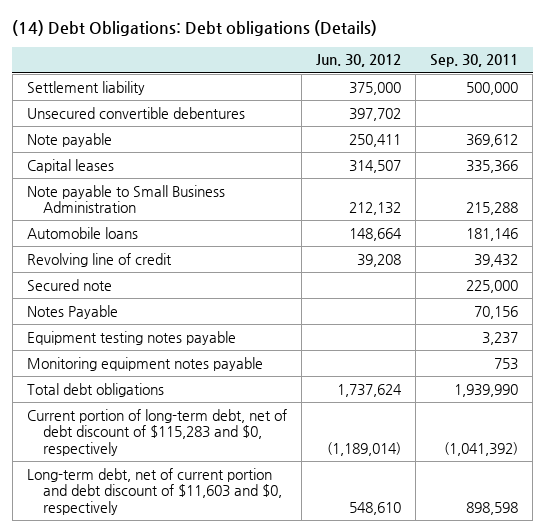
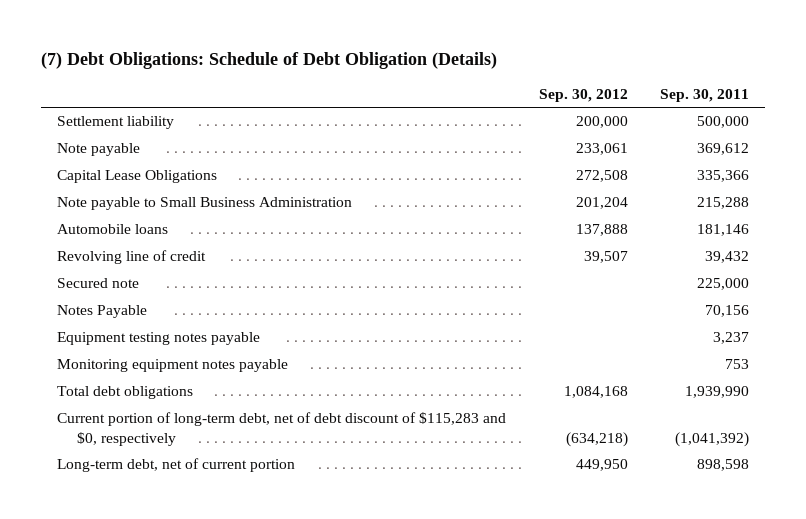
[12,20,378,37] (14) Debt Obligations: Debt obligations (Details) -> [40,51,497,69] (7) Debt Obligations: Schedule of Debt Obligation (Details)
[316,54,402,68] Jun. 30, 2012 -> none
none -> [538,88,628,102] Sep. 30, 2012
[26,106,245,119] Unsecured convertible debentures -> none
[26,158,114,173] Capital leases -> [57,170,218,184] Capital Lease Obligations
[26,467,282,515] Long-term debt, net of current portion and debt discount of $11,603 and $0, respectively -> [57,458,296,473] Long-term debt, net of current portion

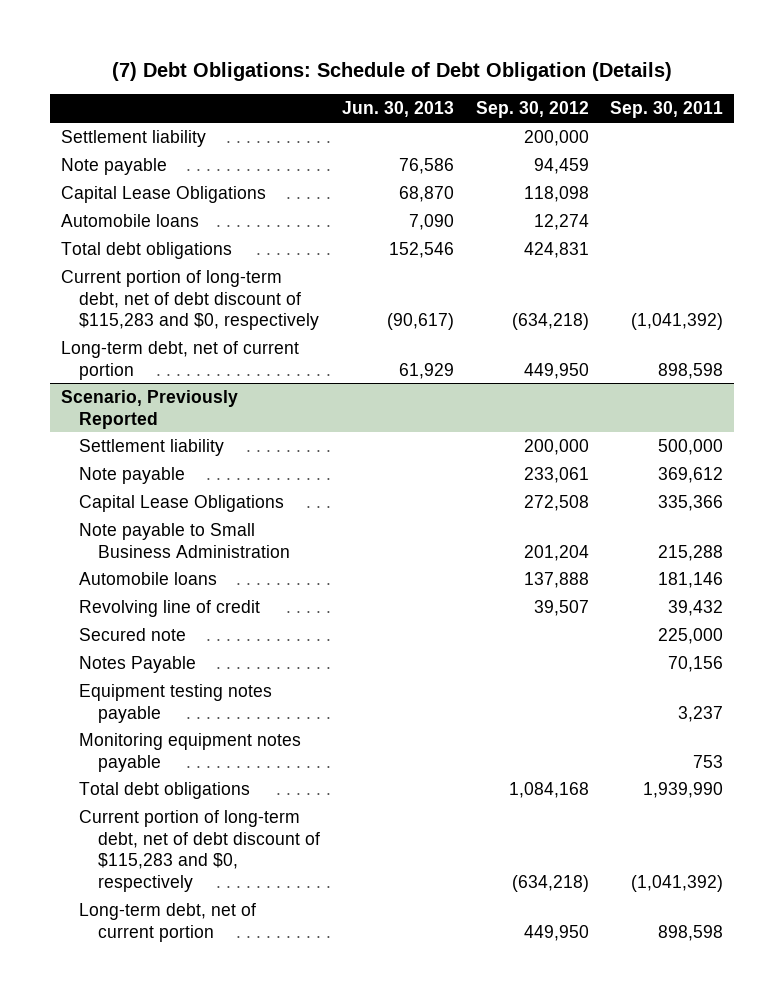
none -> [342,101,455,118] Jun. 30, 2013
none -> [60,129,206,147] Settlement liability
none -> [60,157,167,175] Note payable
none -> [60,185,266,203] Capital Lease Obligations
none -> [60,213,199,227] Automobile loans
none -> [60,241,232,259] Total debt obligations
none -> [60,269,320,331] Current portion of long-term debt, net of debt discount of $115,283 and $0, respectively
none -> [60,340,299,380] Long-term debt, net of current portion
none -> [60,389,238,429] Scenario, Previously Reported

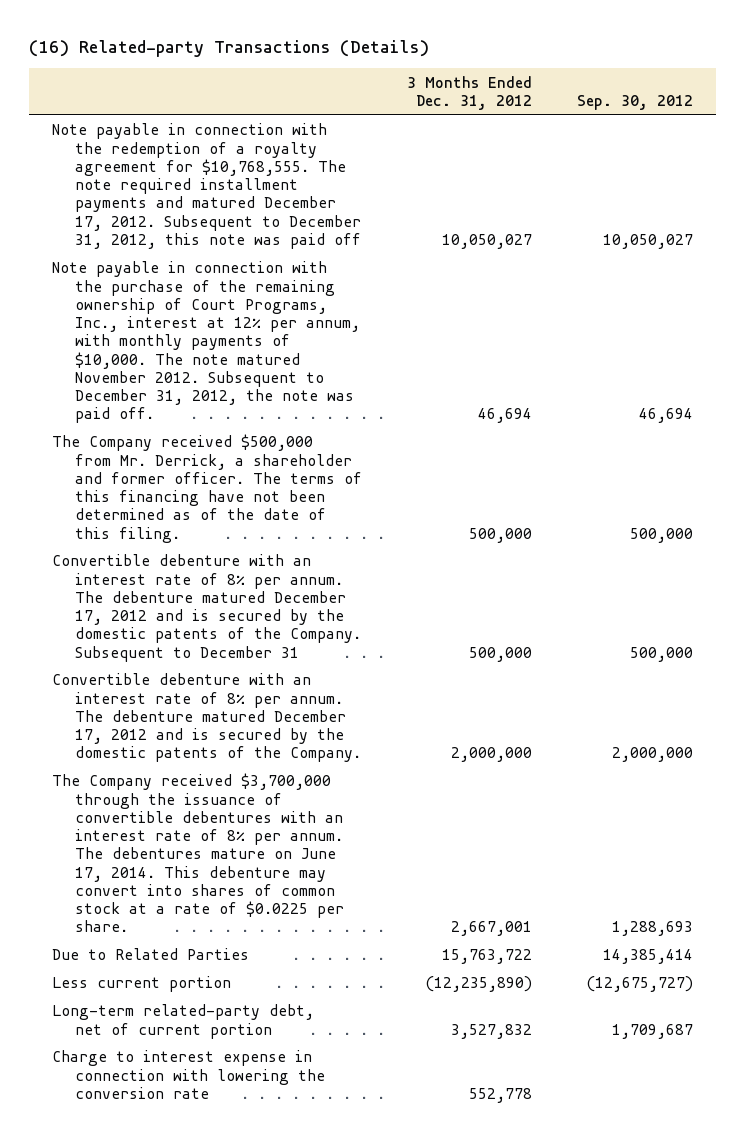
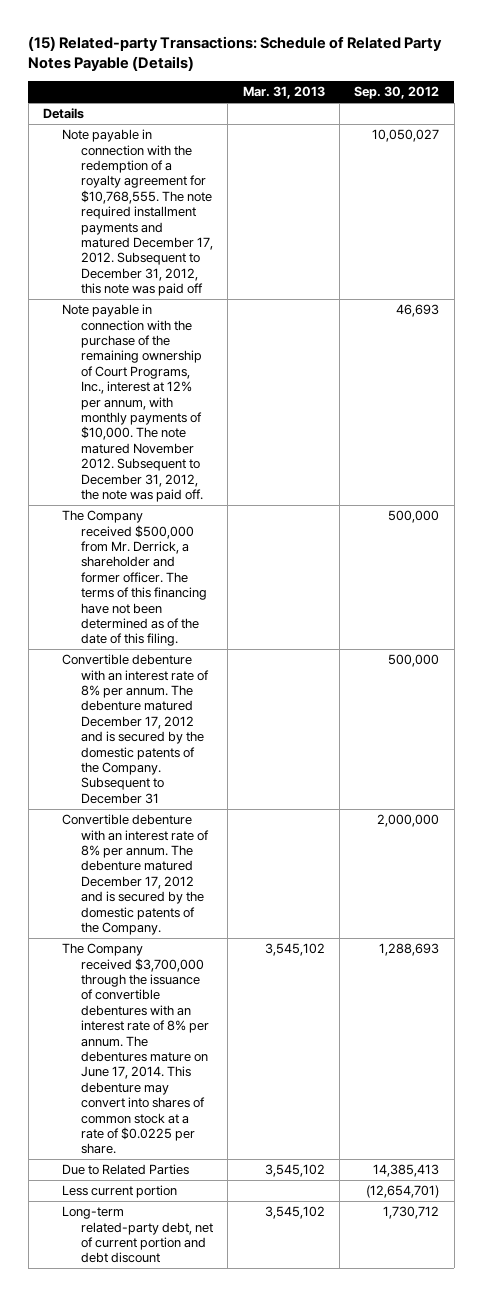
[29,39,430,57] (16) Related-party Transactions (Details) -> [28,36,443,72] (15) Related-party Transactions: Schedule of Related Party Notes Payable (Details)
[407,75,533,110] 3 Months Ended Dec. 31, 2012 -> none
none -> [242,86,325,100] Mar. 31, 2013
none -> [42,108,84,120] Details
[639,408,694,424] 46,694 -> [396,304,440,318] 46,693
[51,1050,325,1099] Charge to interest expense in connection with lowering the conversion rate -> none
[603,949,694,965] 14,385,414 -> [373,1164,440,1178] 14,385,413
[586,976,694,993] (12,675,727) -> [366,1185,440,1199] (12,654,701)
[51,1004,314,1039] Long-term related-party debt, net of current portion -> [62,1206,214,1264] Long-term related-party debt, net of current portion and debt discount
[612,1023,694,1039] 1,709,687 -> [383,1206,440,1220] 1,730,712

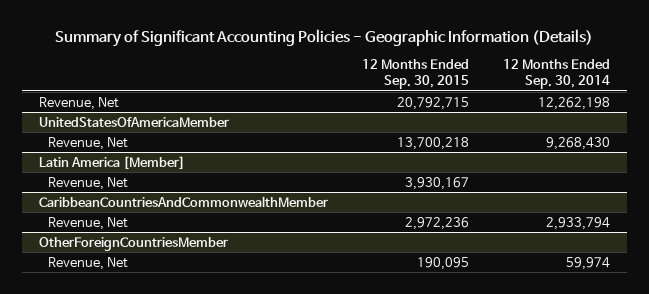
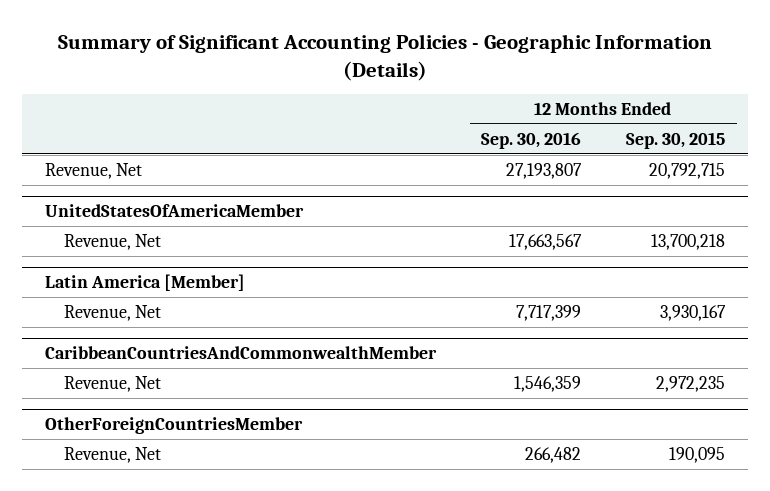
[502,59,610,90] 12 Months Ended Sep. 30, 2014 -> none
none -> [480,131,581,149] Sep. 30, 2016
[404,216,469,230] 2,972,236 -> [656,375,726,392] 2,972,235

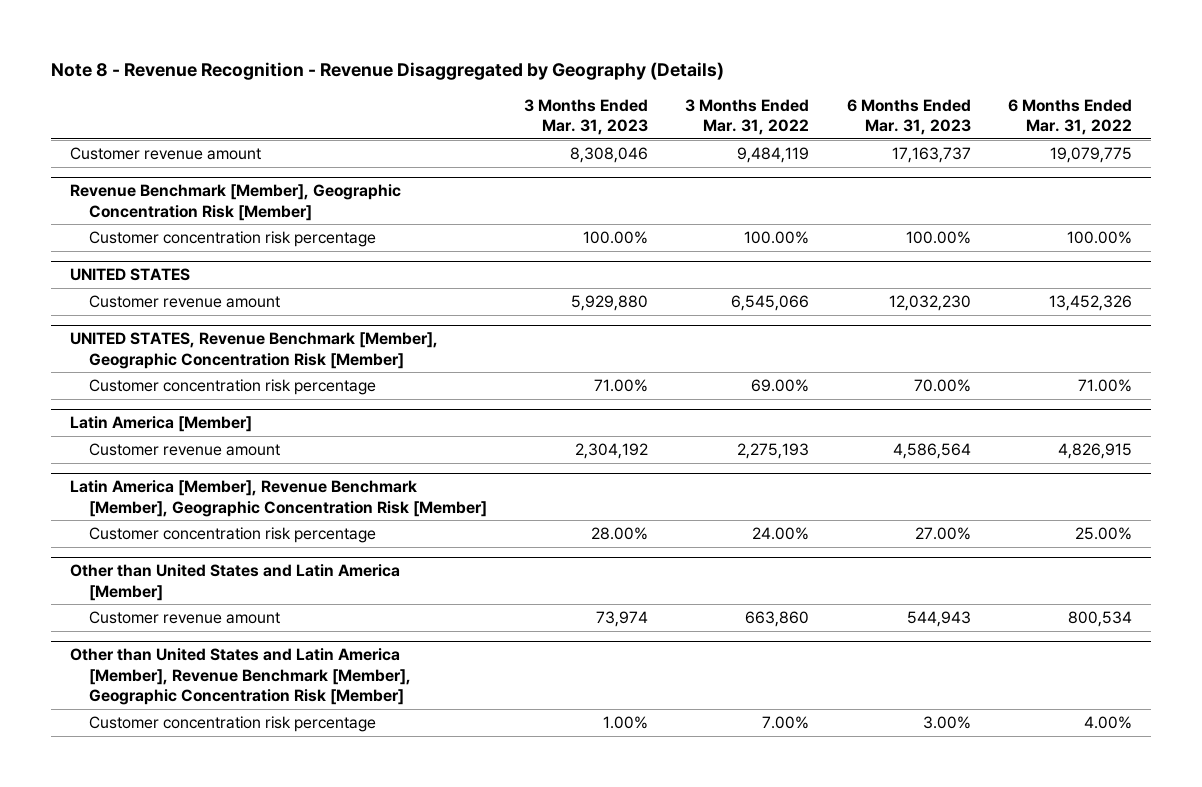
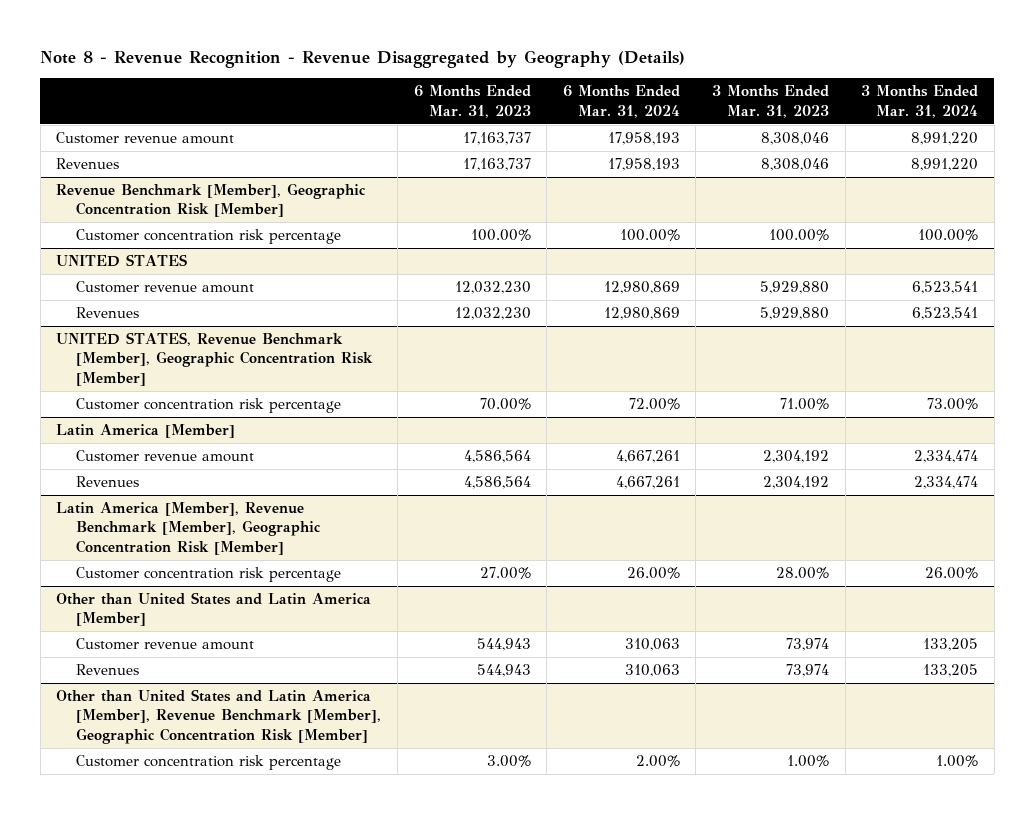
[685,98,810,136] 3 Months Ended Mar. 31, 2022 -> none
[1007,98,1132,136] 6 Months Ended Mar. 31, 2022 -> none
none -> [562,85,680,118] 6 Months Ended Mar. 31, 2024
none -> [861,85,979,118] 3 Months Ended Mar. 31, 2024
none -> [56,158,120,170] Revenues
none -> [76,307,140,319] Revenues
none -> [76,476,140,488] Revenues
none -> [76,664,140,676] Revenues

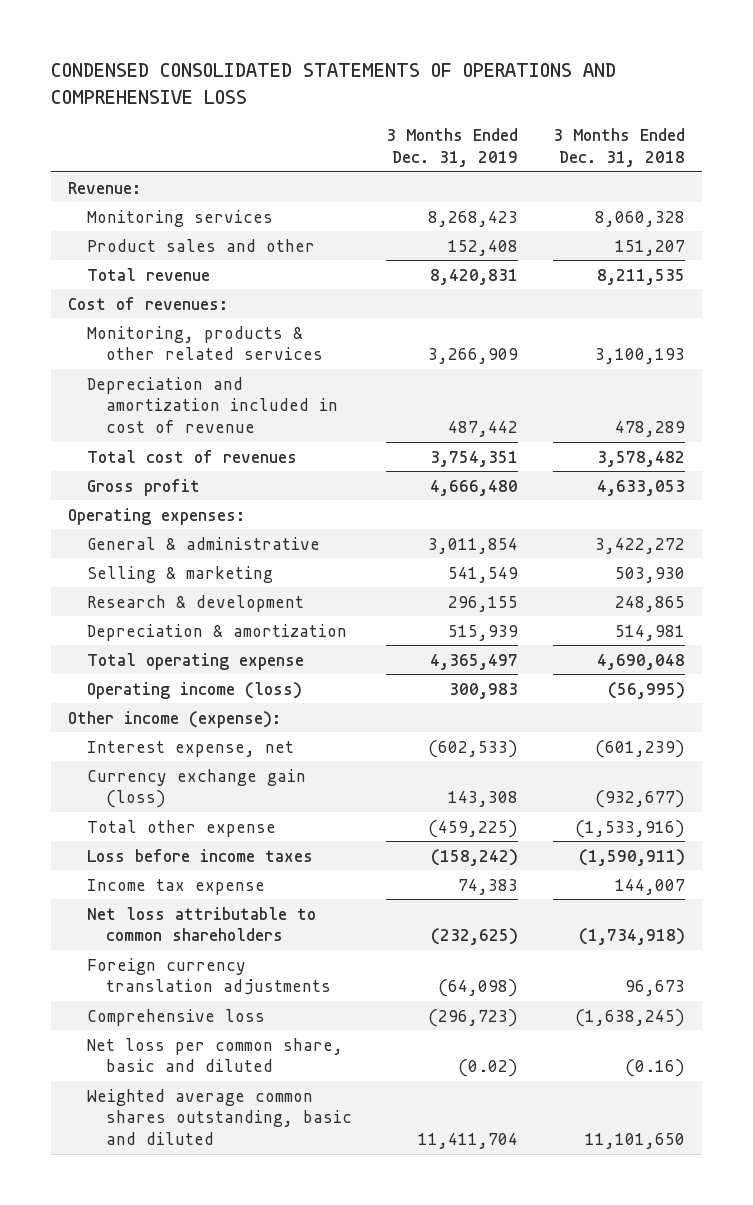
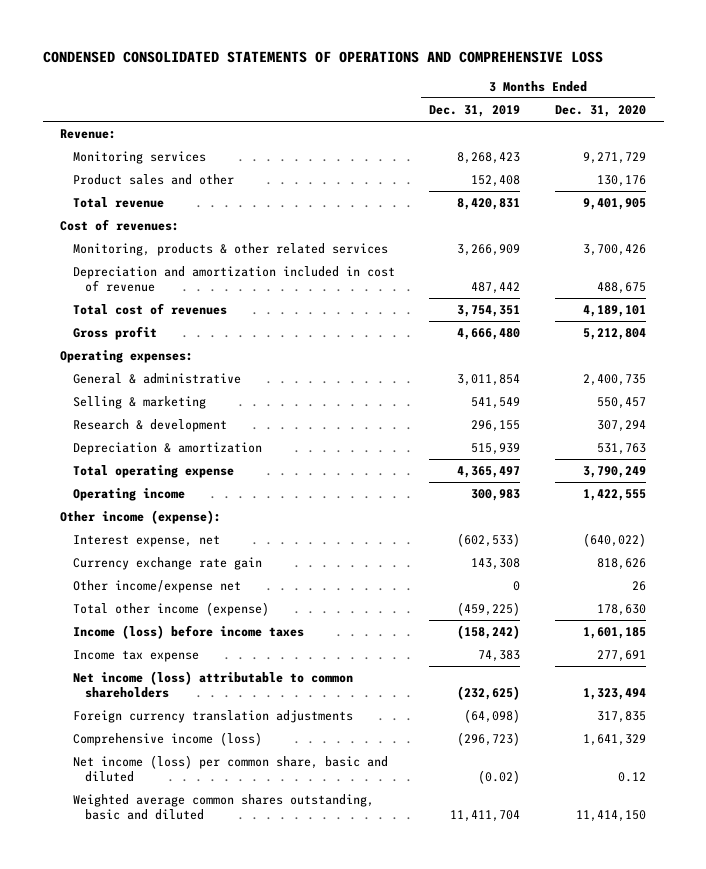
[552,128,685,167] 3 Months Ended Dec. 31, 2018 -> none
none -> [555,105,647,118] Dec. 31, 2020
[87,681,303,699] Operating income (loss) -> [72,488,185,502] Operating income
[87,768,307,809] Currency exchange gain (loss) -> [72,557,262,571] Currency exchange rate gain
none -> [72,580,241,594] Other income/expense net
[87,819,277,837] Total other expense -> [72,602,269,617] Total other income (expense)
[87,848,314,862] Loss before income taxes -> [72,625,304,640] Income (loss) before income taxes
[87,906,317,942] Net loss attributable to common shareholders -> [72,671,353,698] Net income (loss) attributable to common shareholders
[87,1008,266,1026] Comprehensive loss -> [72,732,262,747] Comprehensive income (loss)
[87,1037,344,1073] Net loss per common share, basic and diluted -> [72,755,388,782] Net income (loss) per common share, basic and diluted

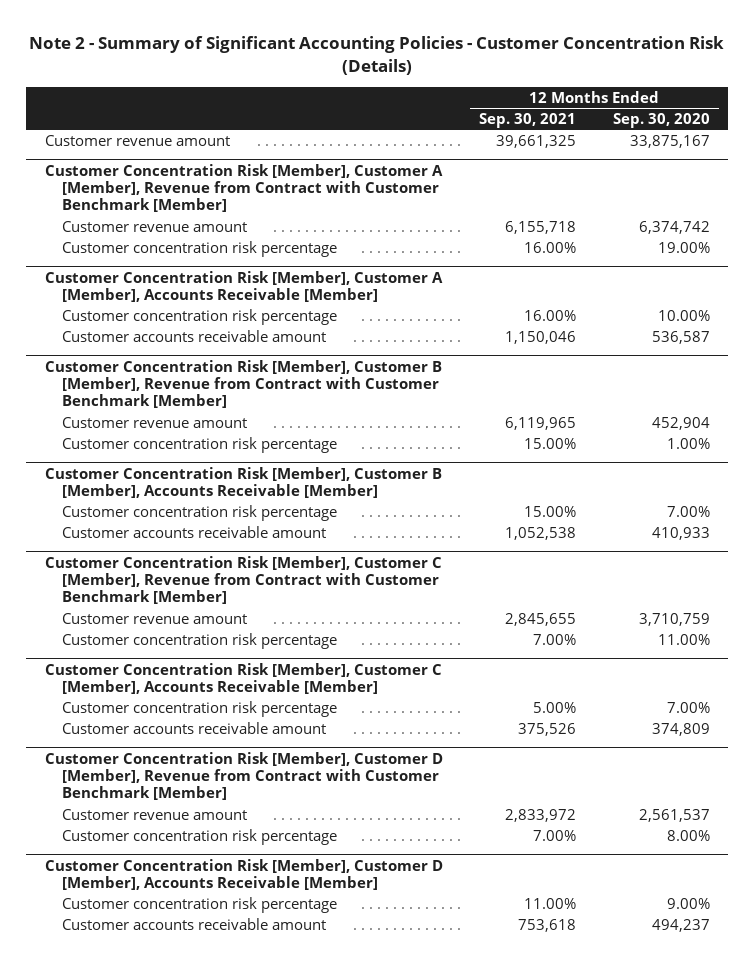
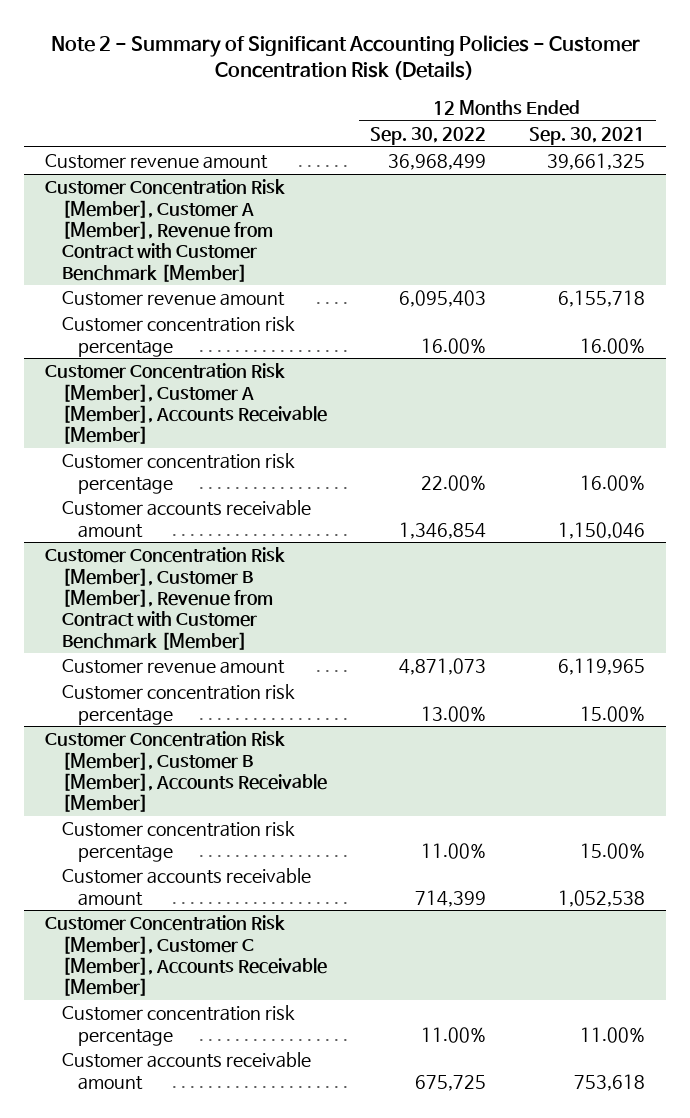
[612,112,710,128] Sep. 30, 2020 -> none
none -> [369,126,486,145] Sep. 30, 2022
[44,555,442,605] Customer Concentration Risk [Member], Customer C [Member], Revenue from Contract with Customer Benchmark [Member] -> none
[61,612,247,624] Customer revenue amount -> none
[61,632,337,649] Customer concentration risk percentage -> none
[61,700,337,717] Customer concentration risk percentage -> none
[61,721,326,734] Customer accounts receivable amount -> none
[44,751,443,801] Customer Concentration Risk [Member], Customer D [Member], Revenue from Contract with Customer Benchmark [Member] -> none
[61,808,247,820] Customer revenue amount -> none
[61,828,337,845] Customer concentration risk percentage -> none
[44,858,443,890] Customer Concentration Risk [Member], Customer D [Member], Accounts Receivable [Member] -> none

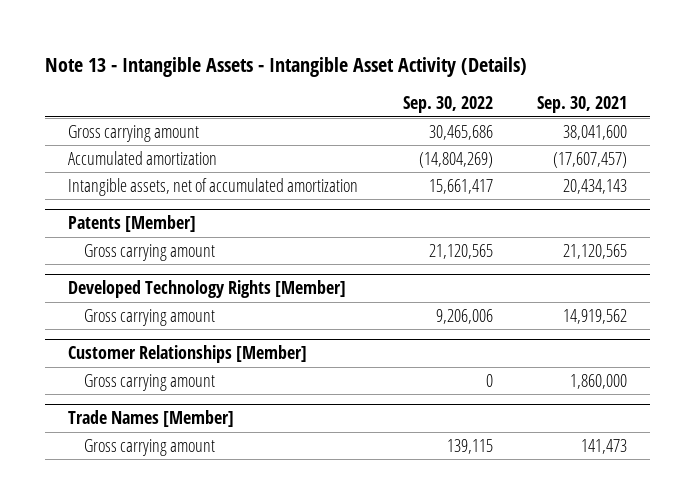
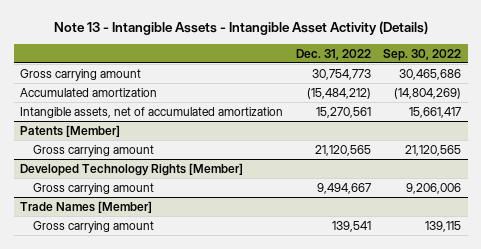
[537,96,628,114] Sep. 30, 2021 -> none
none -> [295,48,371,60] Dec. 31, 2022
[67,345,307,364] Customer Relationships [Member] -> none
[84,373,216,391] Gross carrying amount -> none

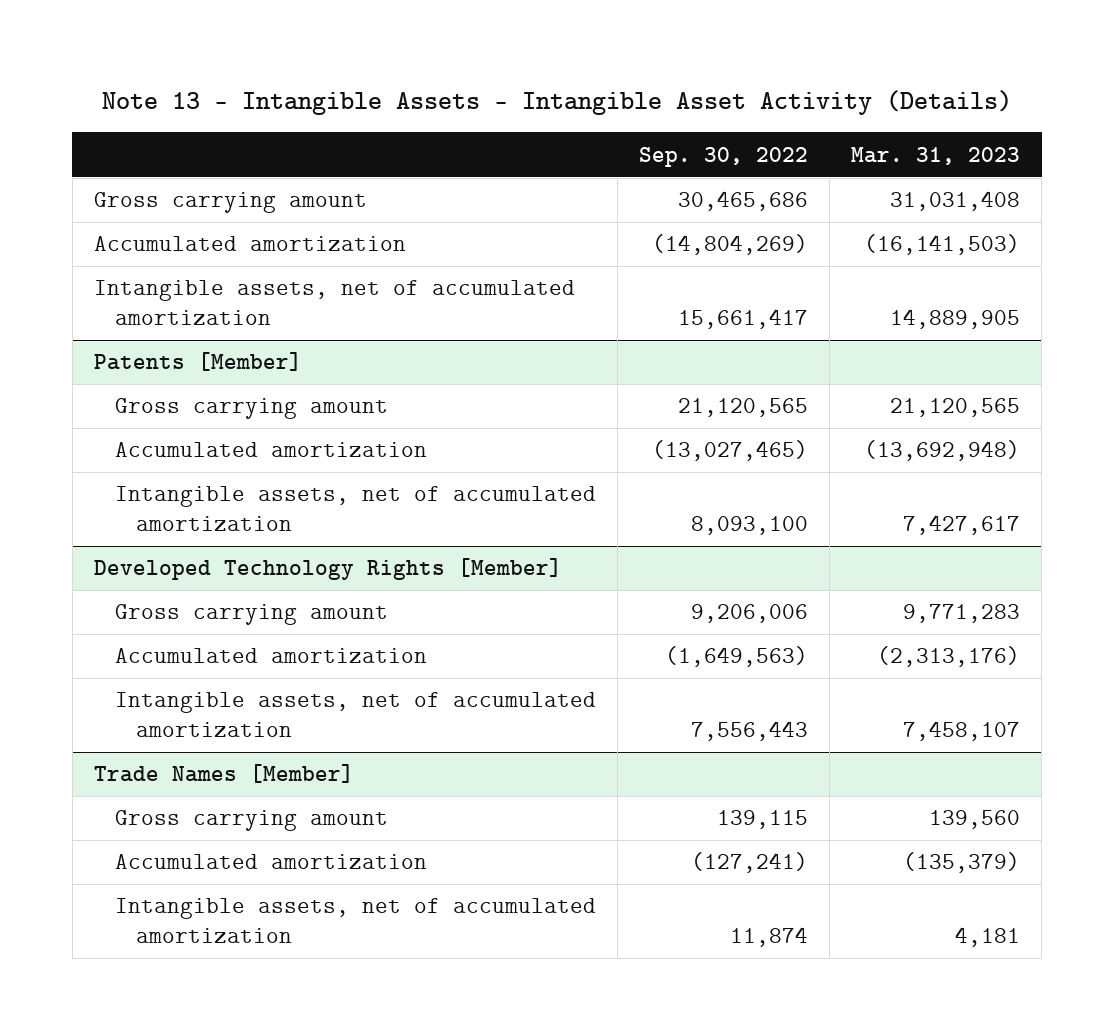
[295,48,371,60] Dec. 31, 2022 -> none
none -> [851,146,1021,165] Mar. 31, 2023
none -> [114,442,427,458] Accumulated amortization
none -> [114,486,596,532] Intangible assets, net of accumulated amortization
none -> [114,648,427,664] Accumulated amortization
none -> [114,692,596,738] Intangible assets, net of accumulated amortization
none -> [114,854,427,870] Accumulated amortization
none -> [114,898,596,944] Intangible assets, net of accumulated amortization

